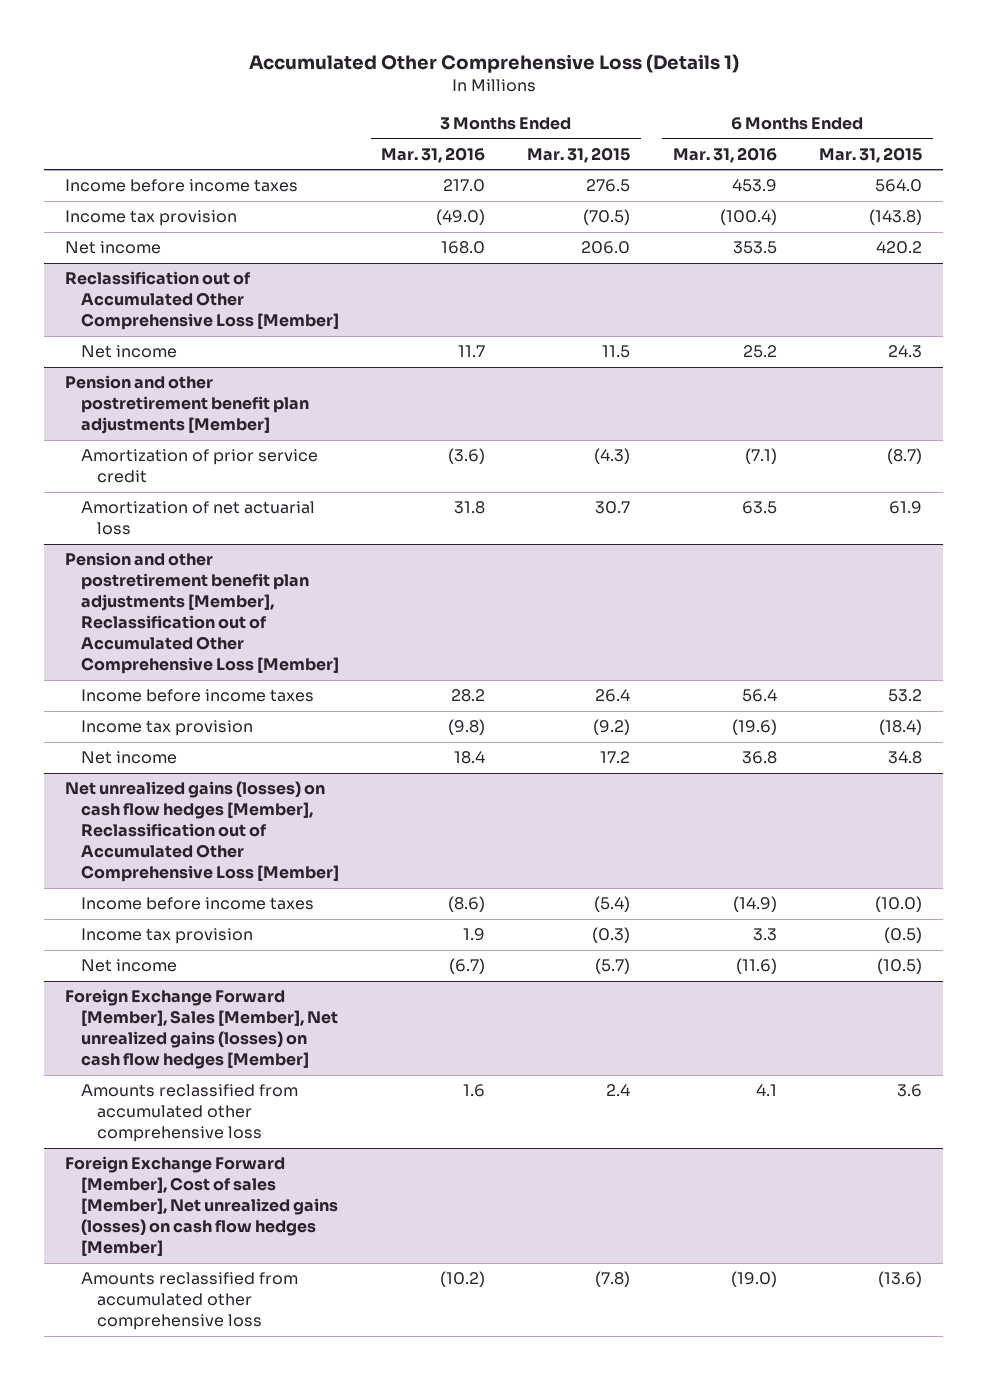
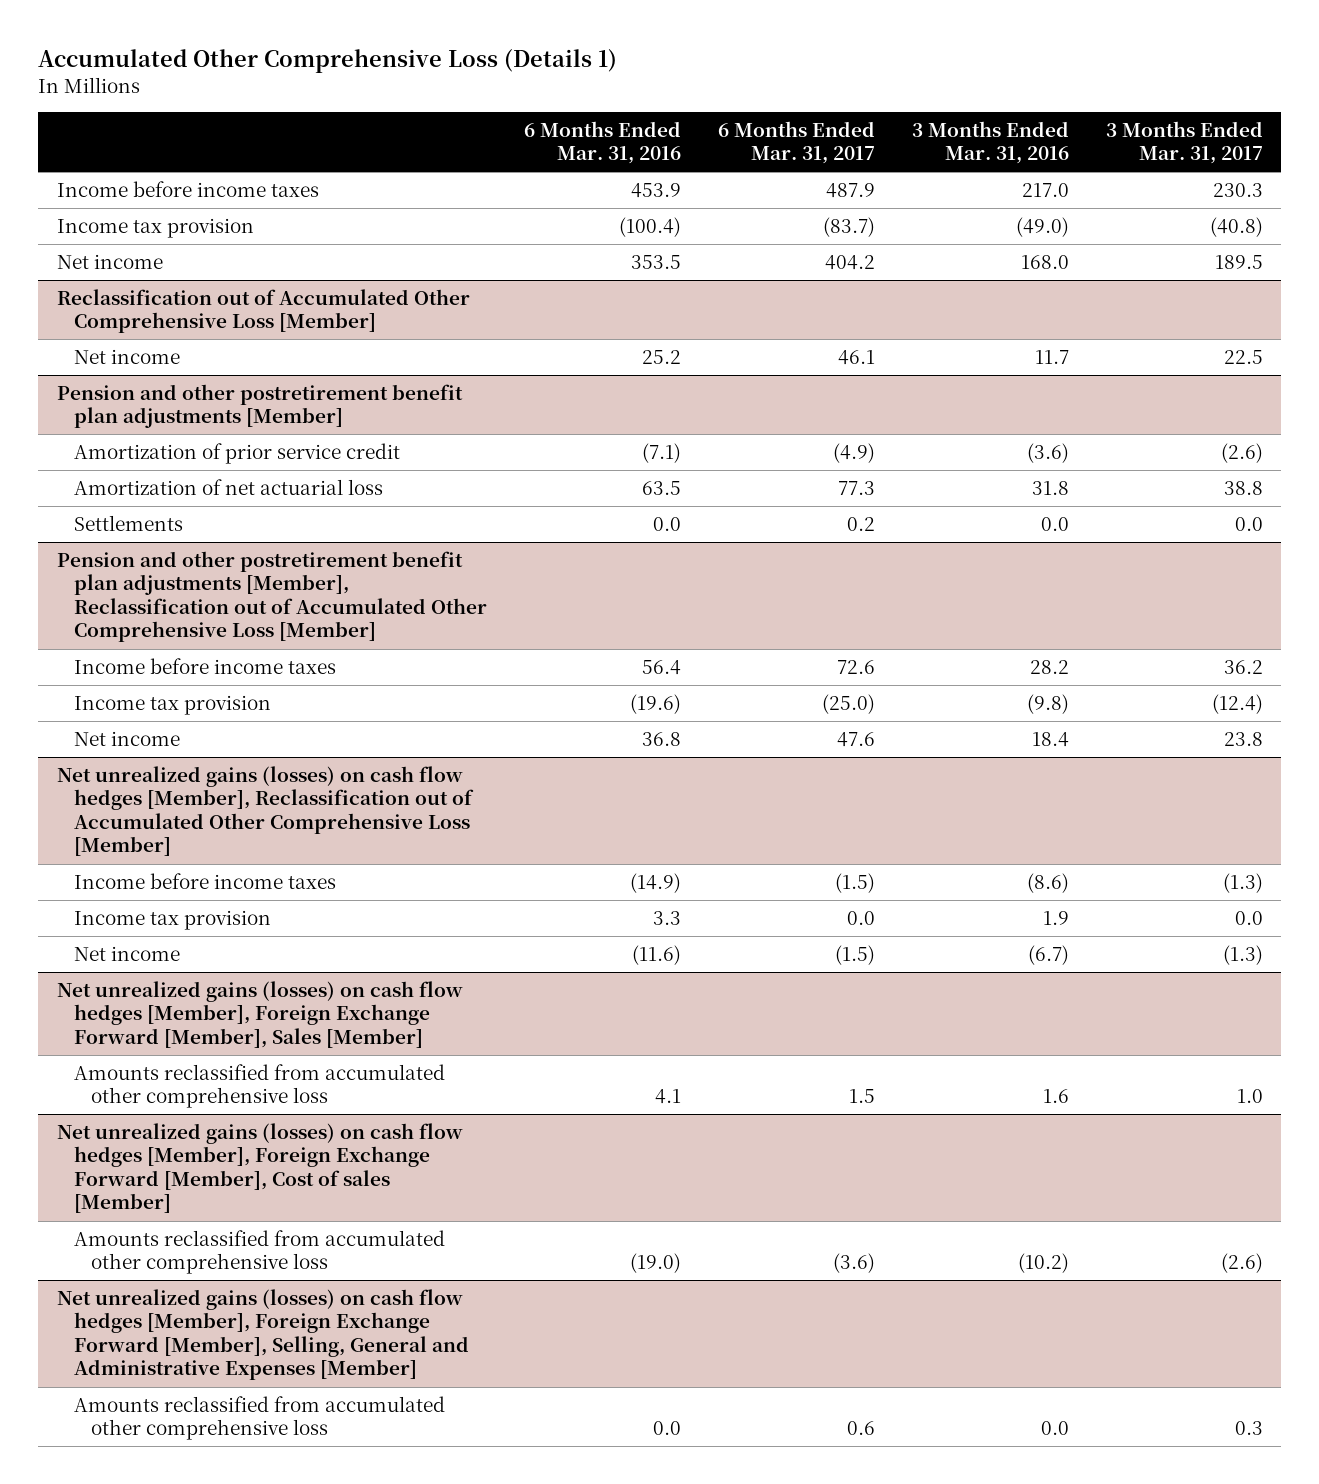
[527,146,631,163] Mar. 31, 2015 -> none
[819,146,923,163] Mar. 31, 2015 -> none
none -> [717,120,875,165] 6 Months Ended Mar. 31, 2017
none -> [1105,120,1263,165] 3 Months Ended Mar. 31, 2017
none -> [73,514,183,531] Settlements
[65,989,338,1070] Foreign Exchange Forward [Member], Sales [Member], Net unrealized gains (losses) on cash flow hedges [Member] -> [56,980,463,1048] Net unrealized gains (losses) on cash flow hedges [Member], Foreign Exchange Forward [Member], Sales [Member]
[65,1156,338,1257] Foreign Exchange Forward [Member], Cost of sales [Member], Net unrealized gains (losses) on cash flow hedges [Member] -> [56,1122,463,1214] Net unrealized gains (losses) on cash flow hedges [Member], Foreign Exchange Forward [Member], Cost of sales [Member]
none -> [56,1288,469,1381] Net unrealized gains (losses) on cash flow hedges [Member], Foreign Exchange Forward [Member], Selling, General and Administrative Expenses [Member]
none -> [73,1395,445,1441] Amounts reclassified from accumulated other comprehensive loss

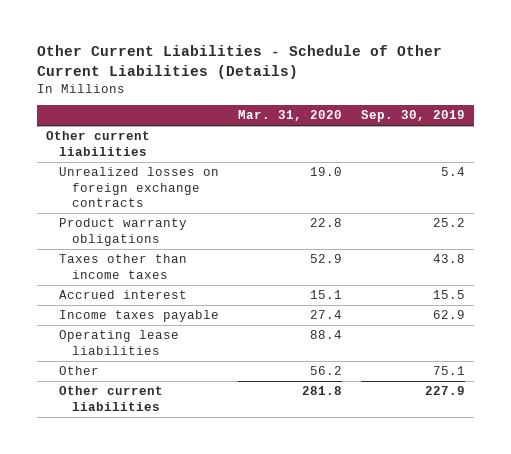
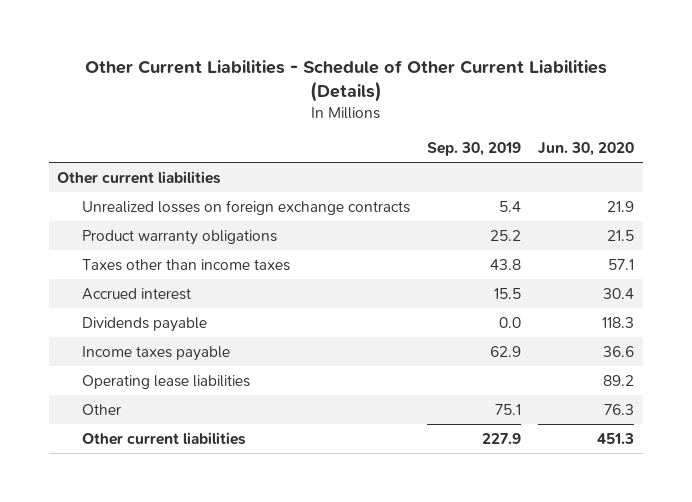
[237,110,342,122] Mar. 31, 2020 -> none
none -> [538,142,635,157] Jun. 30, 2020
none -> [81,316,207,332] Dividends payable

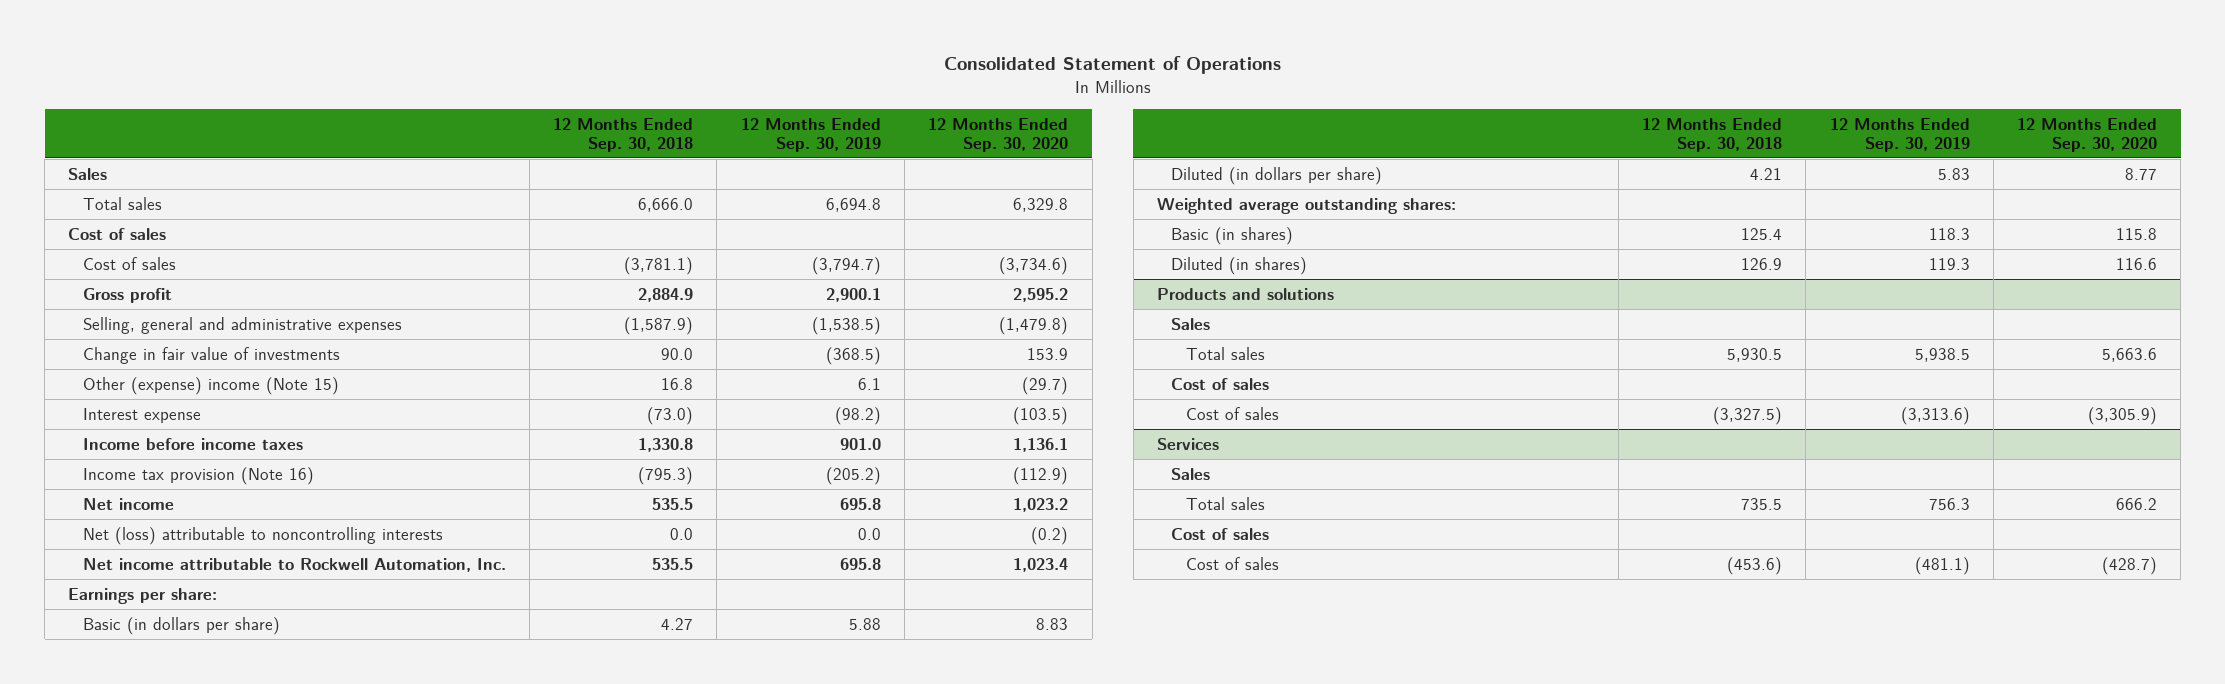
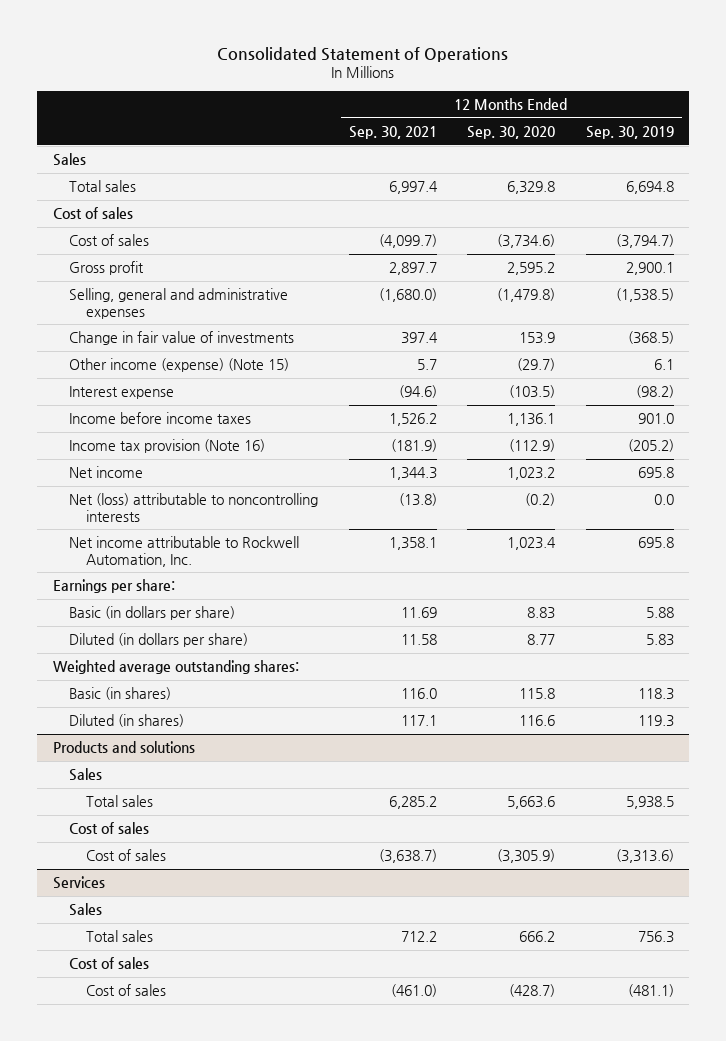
[553,117,694,152] 12 Months Ended Sep. 30, 2018 -> none
none -> [348,125,437,139] Sep. 30, 2021
[82,376,339,395] Other (expense) income (Note 15) -> [69,358,290,373] Other income (expense) (Note 15)

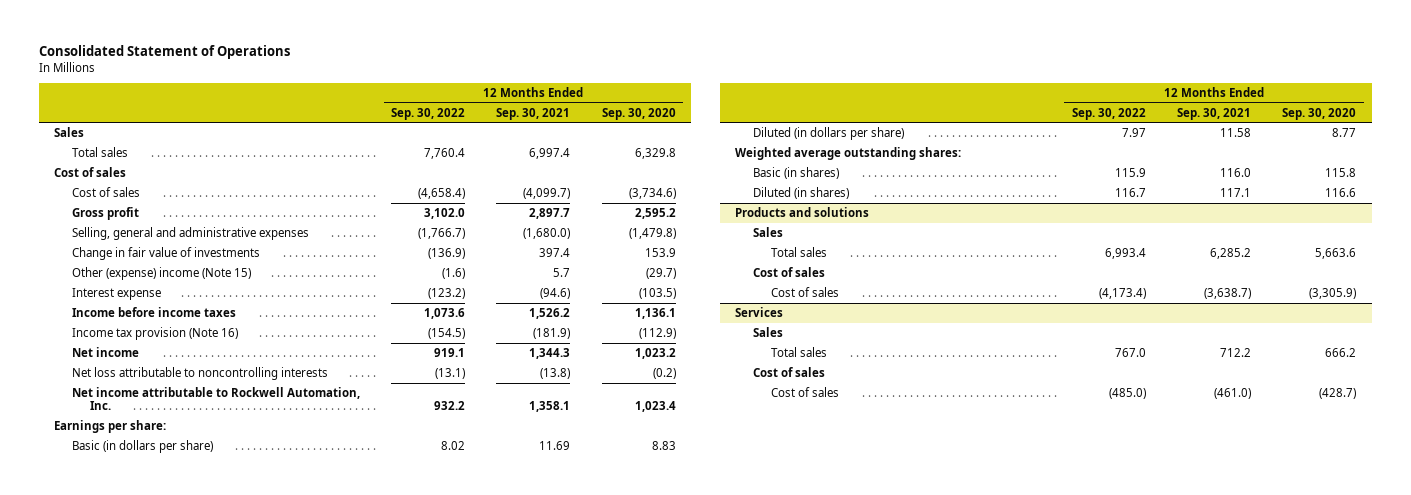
[585,125,674,139] Sep. 30, 2019 -> none
none -> [391,107,466,120] Sep. 30, 2022
[69,358,290,373] Other income (expense) (Note 15) -> [72,266,252,280] Other (expense) income (Note 15)
[69,493,319,522] Net (loss) attributable to noncontrolling interests -> [72,366,329,380] Net loss attributable to noncontrolling interests

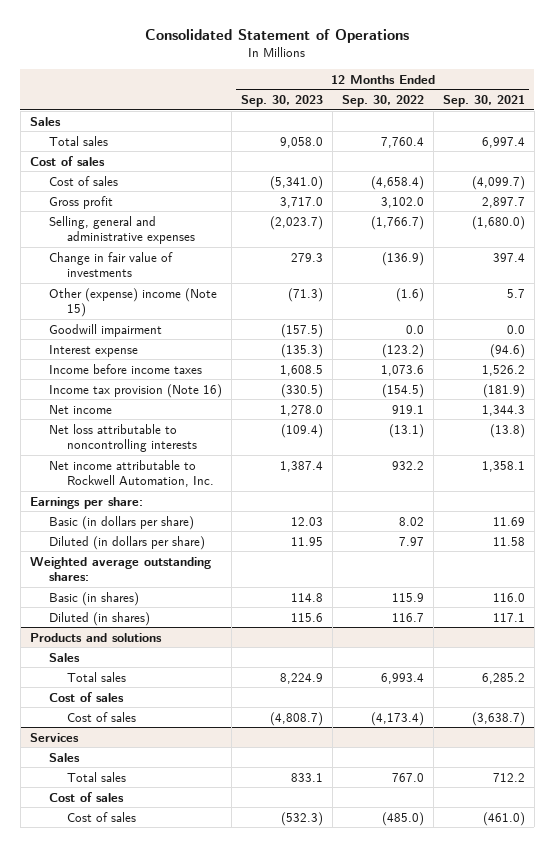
[601,107,676,120] Sep. 30, 2020 -> none
none -> [240,94,323,107] Sep. 30, 2023
none -> [48,323,162,337] Goodwill impairment

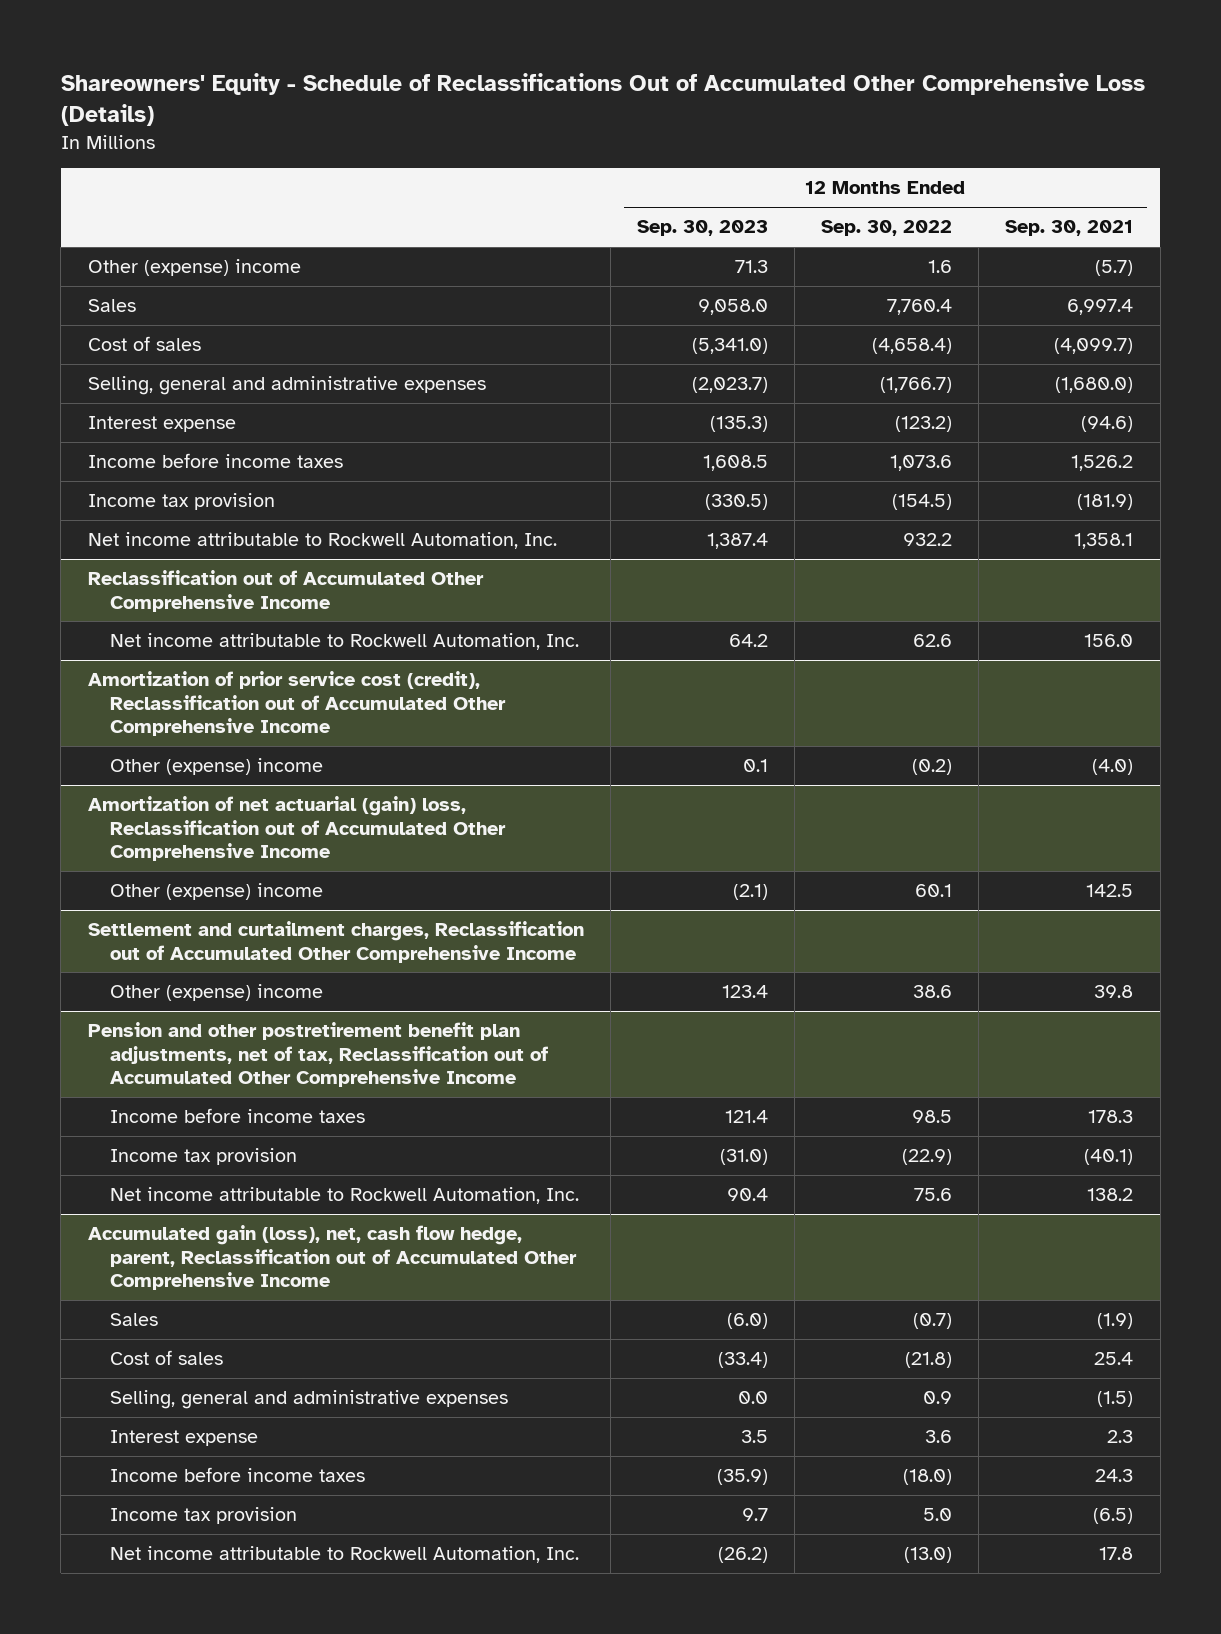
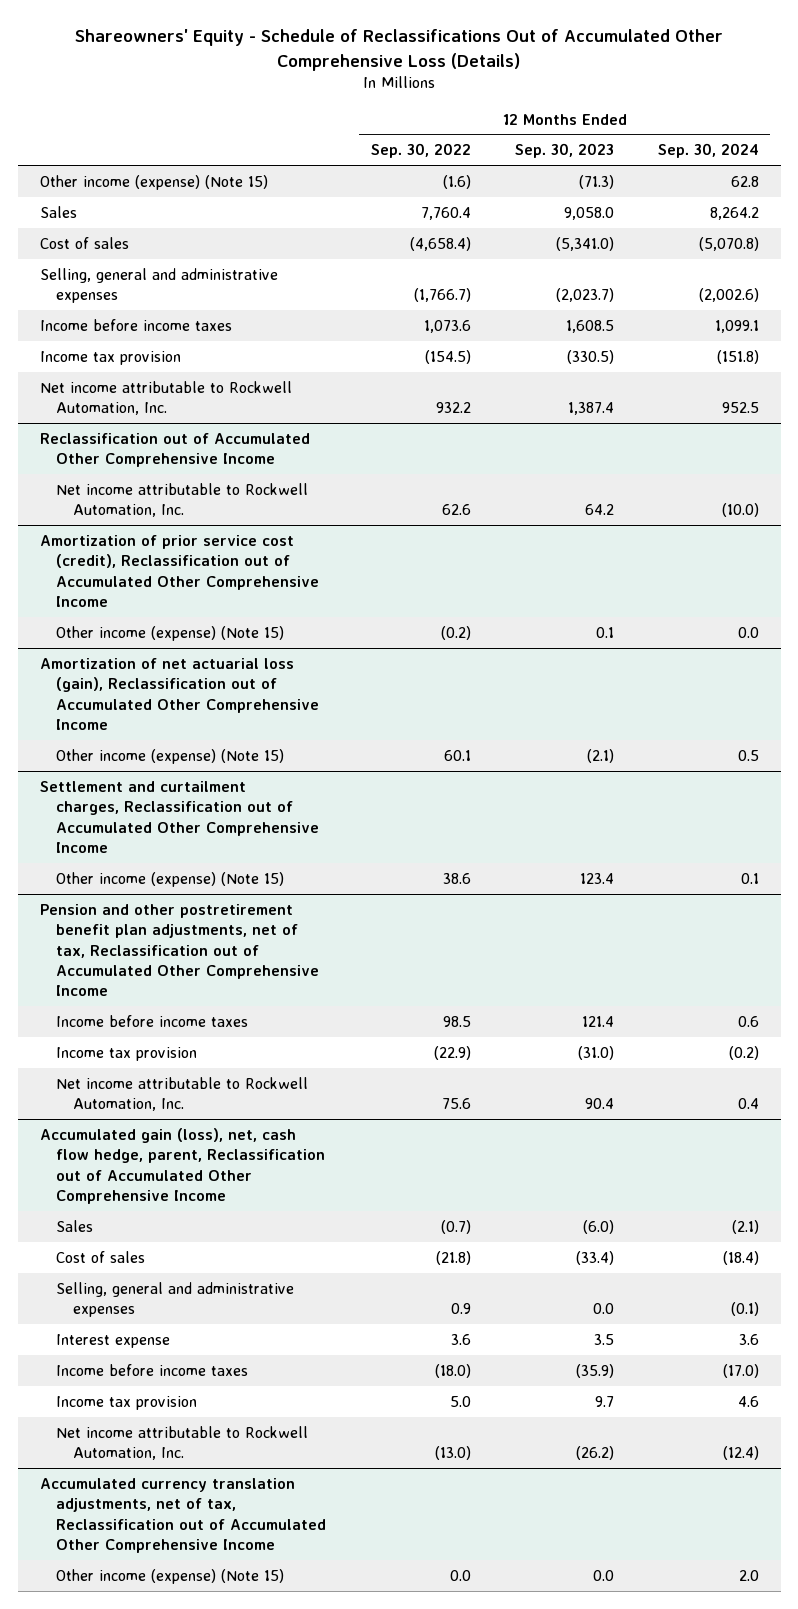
[1005,220,1134,237] Sep. 30, 2021 -> none
none -> [657,143,759,159] Sep. 30, 2024
[87,259,301,277] Other (expense) income -> [39,174,268,190] Other income (expense) (Note 15)
[734,260,768,274] 71.3 -> [578,174,614,189] (71.3)
[928,260,953,274] 1.6 -> [442,174,471,189] (1.6)
[87,416,236,433] Interest expense -> none
[110,758,324,776] Other (expense) income -> [56,625,285,641] Other income (expense) (Note 15)
[87,796,507,861] Amortization of net actuarial (gain) loss, Reclassification out of Accumulated Other Comprehensive Income -> [39,657,320,731] Amortization of net actuarial loss (gain), Reclassification out of Accumulated Other Comprehensive Income
[110,883,324,901] Other (expense) income -> [56,748,285,764] Other income (expense) (Note 15)
[110,984,324,1002] Other (expense) income -> [56,871,285,887] Other income (expense) (Note 15)
none -> [39,1477,327,1554] Accumulated currency translation adjustments, net of tax, Reclassification out of Accumulated Other Comprehensive Income
none -> [56,1568,285,1584] Other income (expense) (Note 15)

